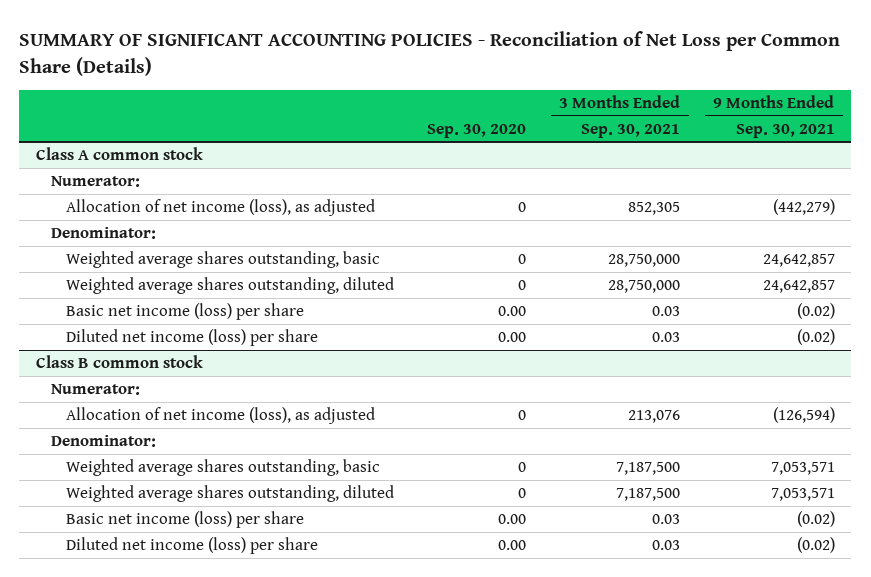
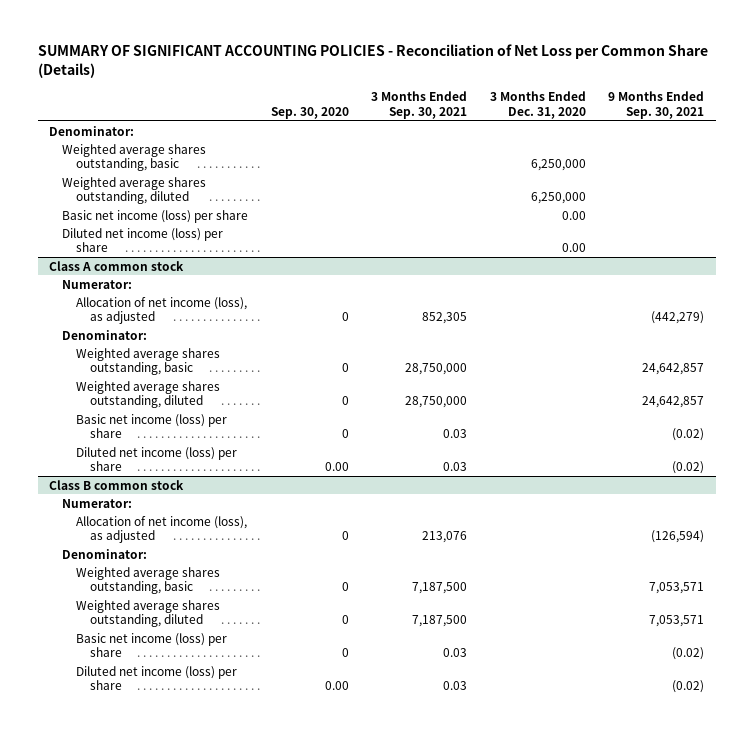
none -> [489,91,586,119] 3 Months Ended Dec. 31, 2020
none -> [48,125,134,136] Denominator:
none -> [62,143,207,172] Weighted average shares outstanding, basic
none -> [62,176,207,205] Weighted average shares outstanding, diluted
none -> [62,209,249,223] Basic net income (loss) per share
none -> [62,227,224,253] Diluted net income (loss) per share
[498,306,527,317] 0.00 -> [341,429,349,439] 0
[498,514,527,525] 0.00 -> [341,648,349,658] 0

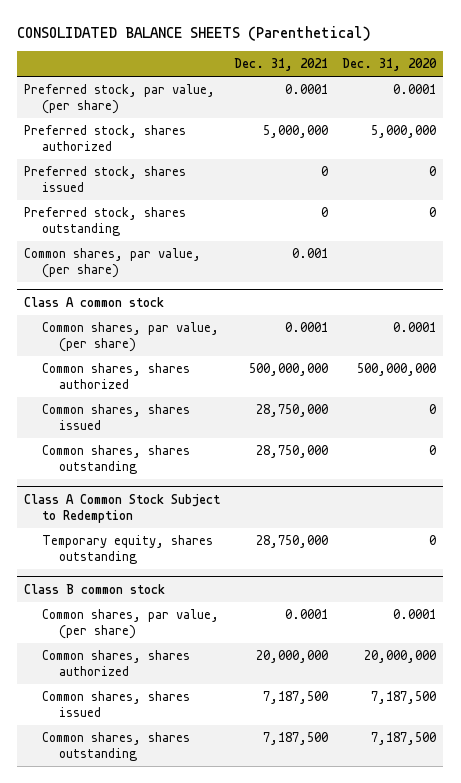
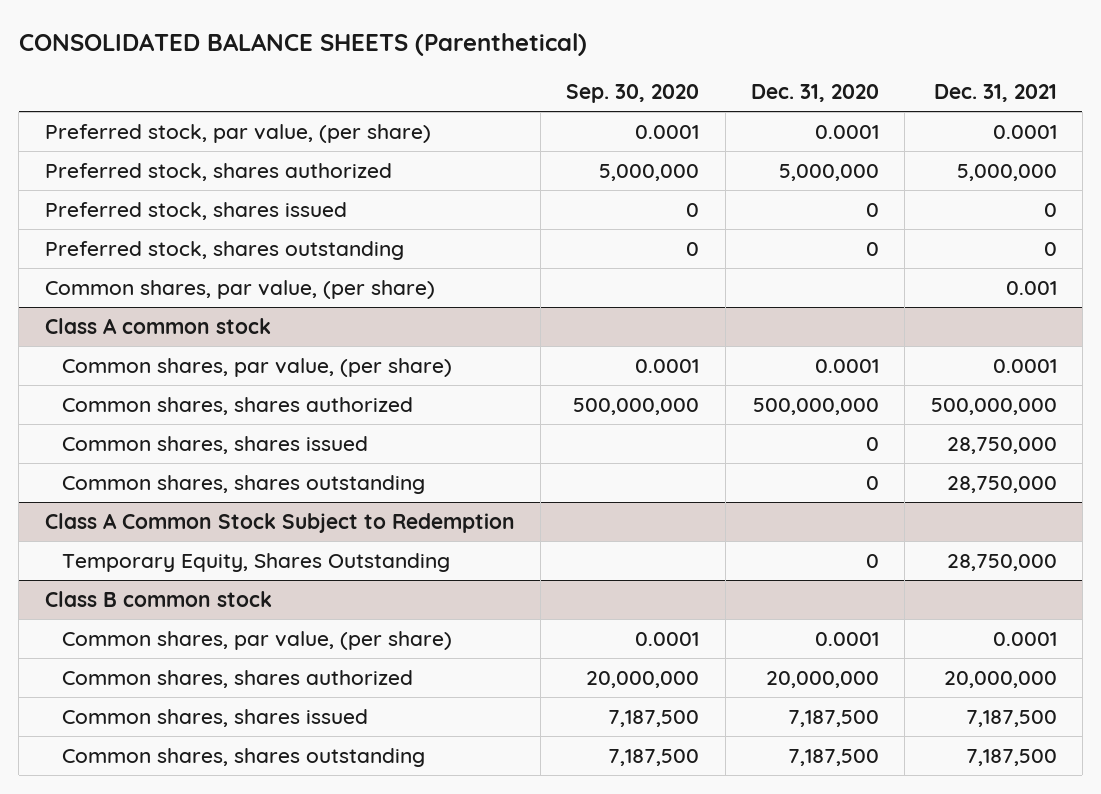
none -> [566,84,700,104] Sep. 30, 2020
[41,535,213,564] Temporary equity, shares outstanding -> [61,552,450,572] Temporary Equity, Shares Outstanding

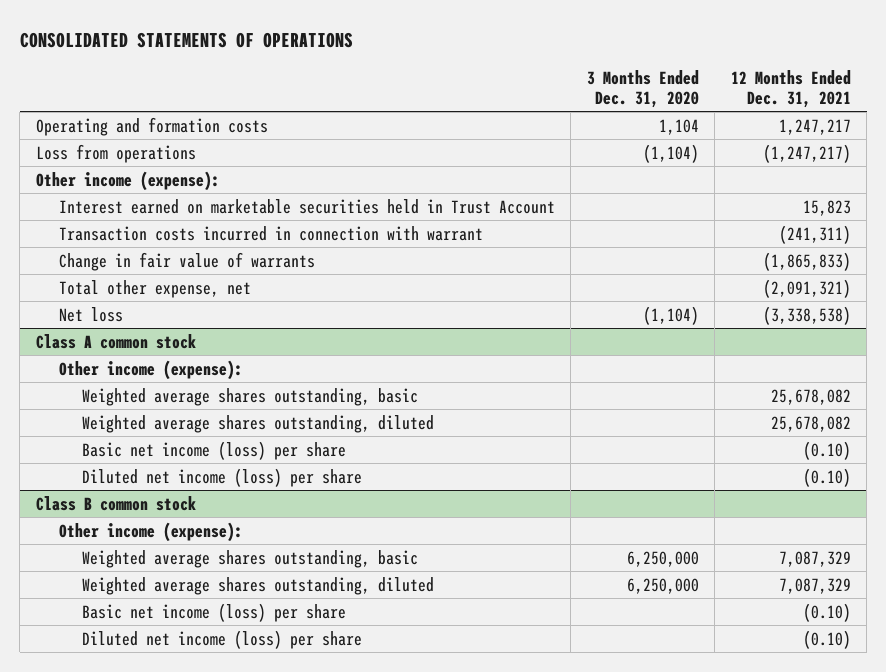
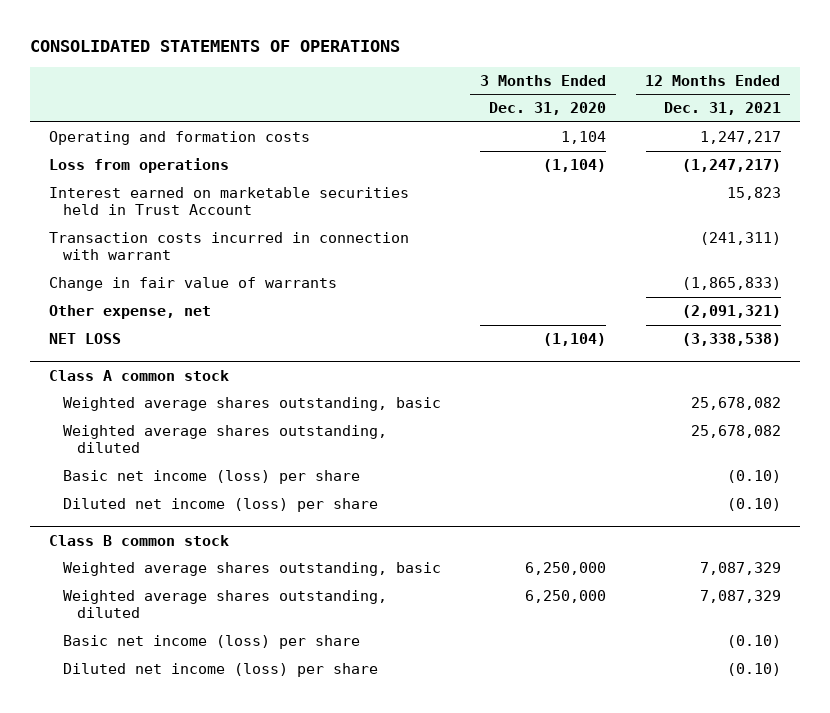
[35,170,220,191] Other income (expense): -> none
[58,279,251,298] Total other expense, net -> [49,305,212,320] Other expense, net
[58,306,123,322] Net loss -> [49,333,122,345] NET LOSS
[58,359,243,380] Other income (expense): -> none
[58,521,243,542] Other income (expense): -> none

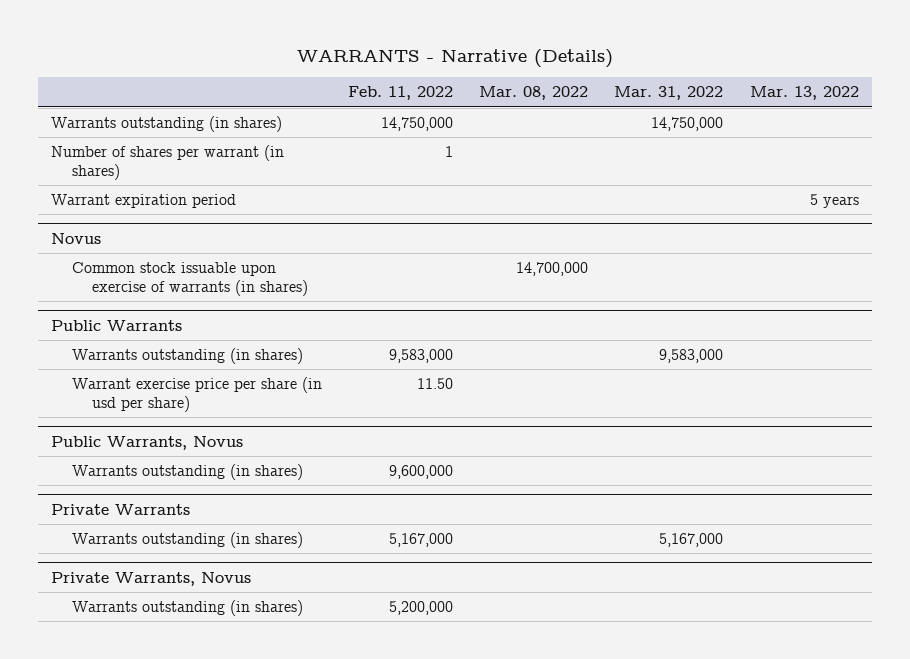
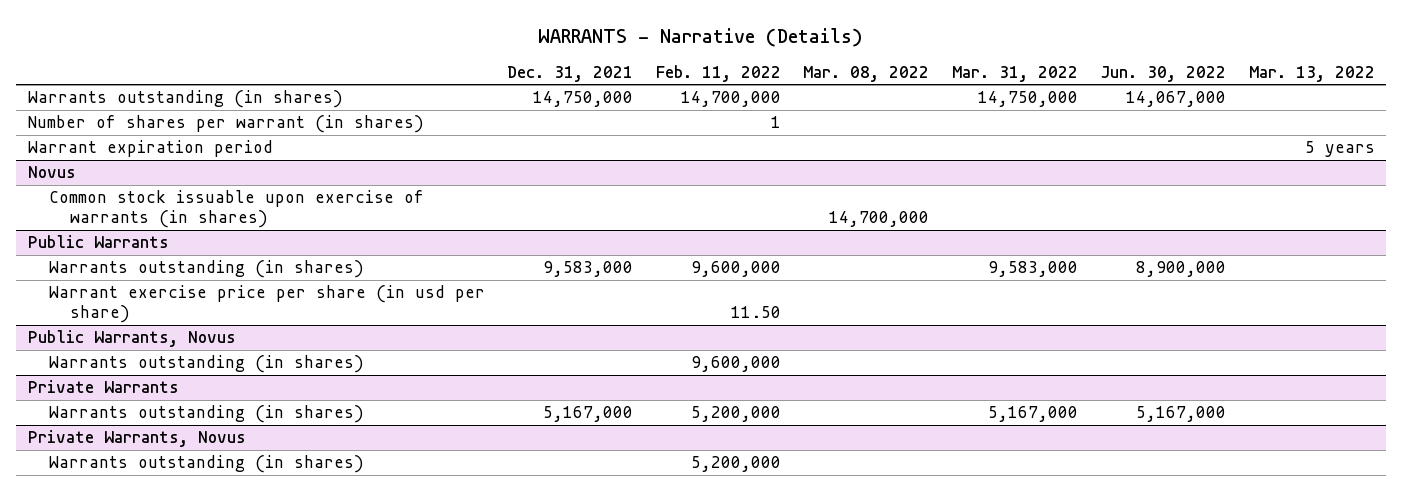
none -> [507,65,634,82] Dec. 31, 2021
none -> [1100,65,1227,82] Jun. 30, 2022
[380,117,453,132] 14,750,000 -> [680,91,781,108] 14,700,000
[388,349,453,364] 9,583,000 -> [690,261,781,278] 9,600,000
[388,533,453,548] 5,167,000 -> [690,406,781,423] 5,200,000

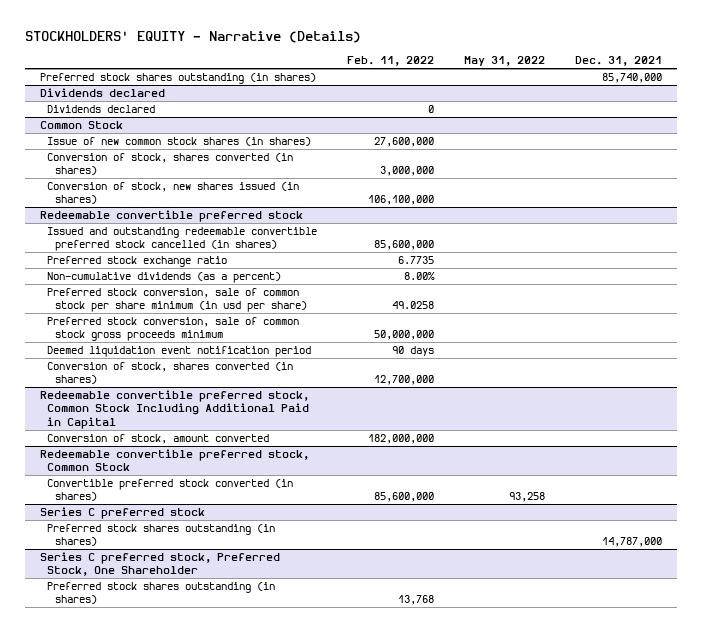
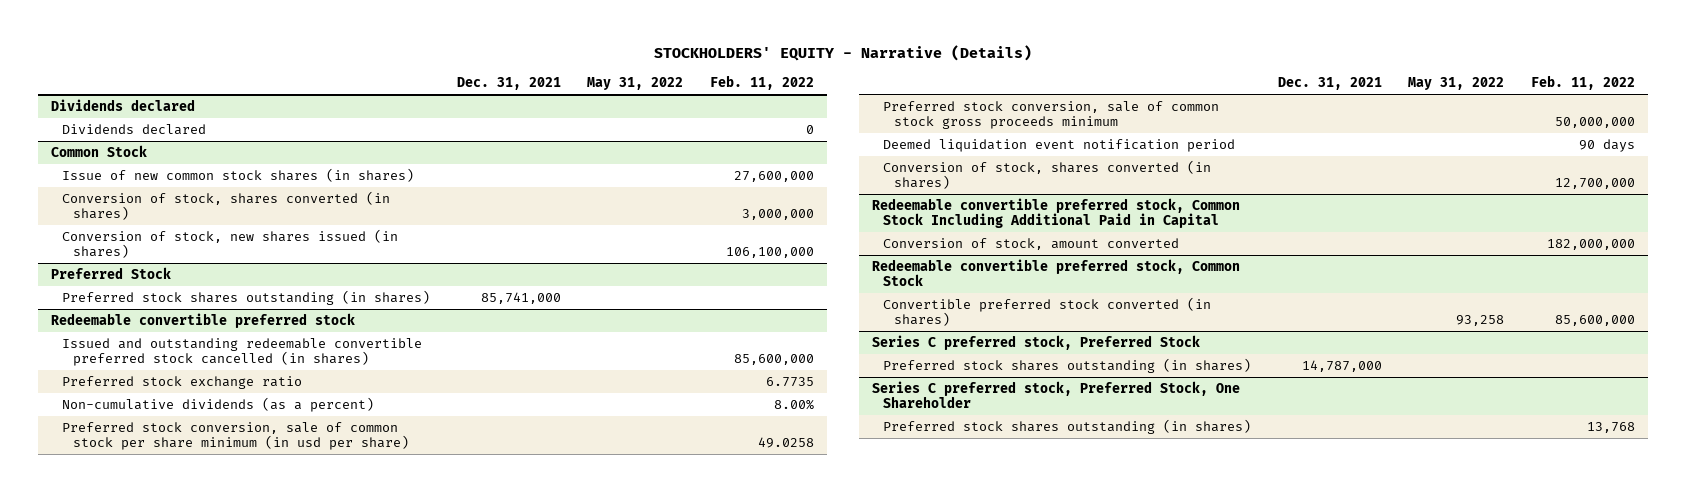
[39,73,316,85] Preferred stock shares outstanding (in shares) -> none
none -> [51,267,172,280] Preferred Stock
none -> [62,290,431,306] Preferred stock shares outstanding (in shares)
[39,507,205,520] Series C preferred stock -> [872,335,1201,351] Series C preferred stock, Preferred Stock

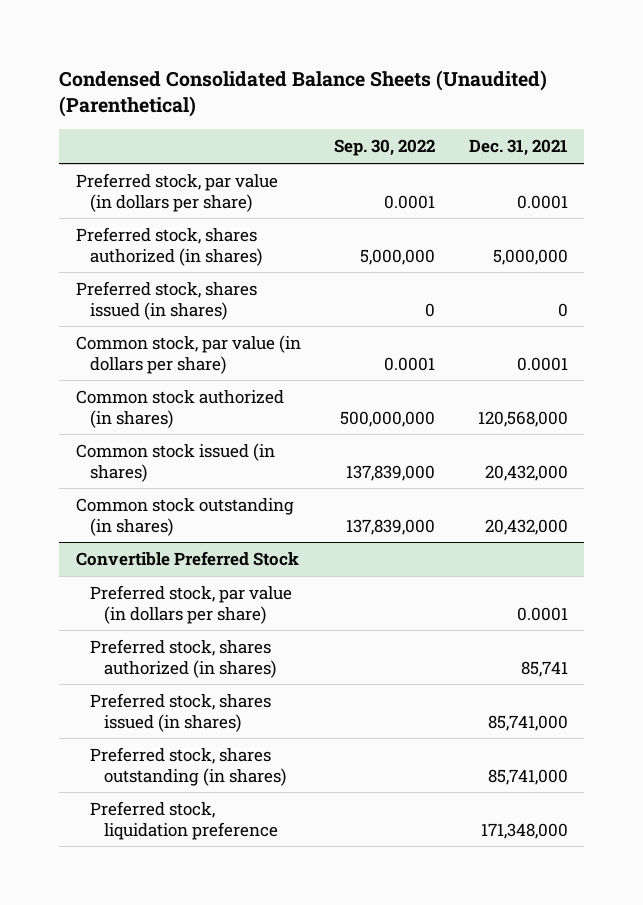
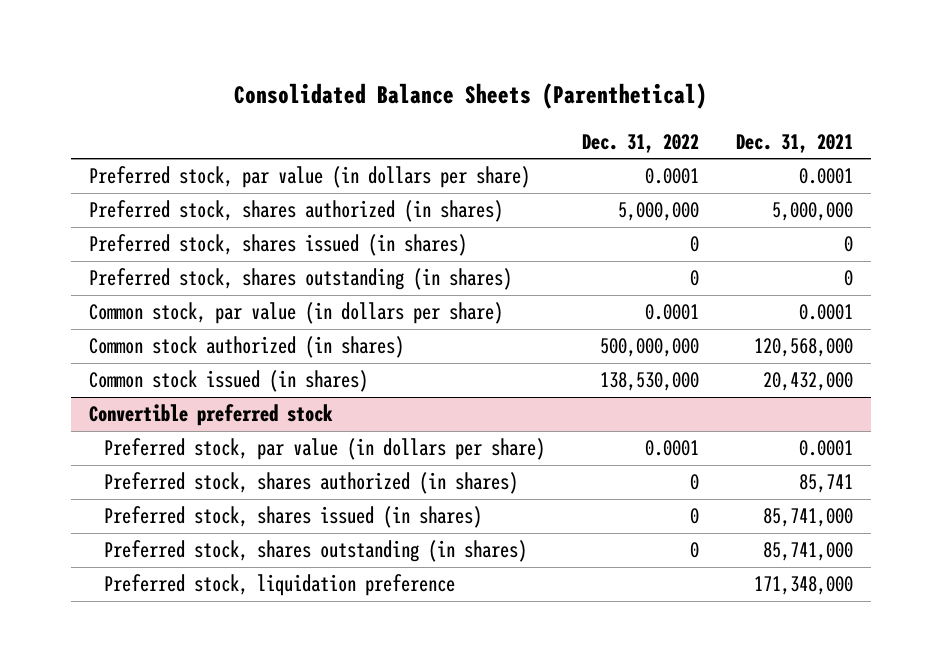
[59,69,548,118] Condensed Consolidated Balance Sheets (Unaudited) (Parenthetical) -> [234,83,708,110] Consolidated Balance Sheets (Parenthetical)
[334,139,436,157] Sep. 30, 2022 -> none
none -> [582,133,700,153] Dec. 31, 2022
none -> [89,268,513,291] Preferred stock, shares outstanding (in shares)
[75,498,294,536] Common stock outstanding (in shares) -> none
[75,551,299,567] Convertible Preferred Stock -> [89,404,334,427] Convertible preferred stock

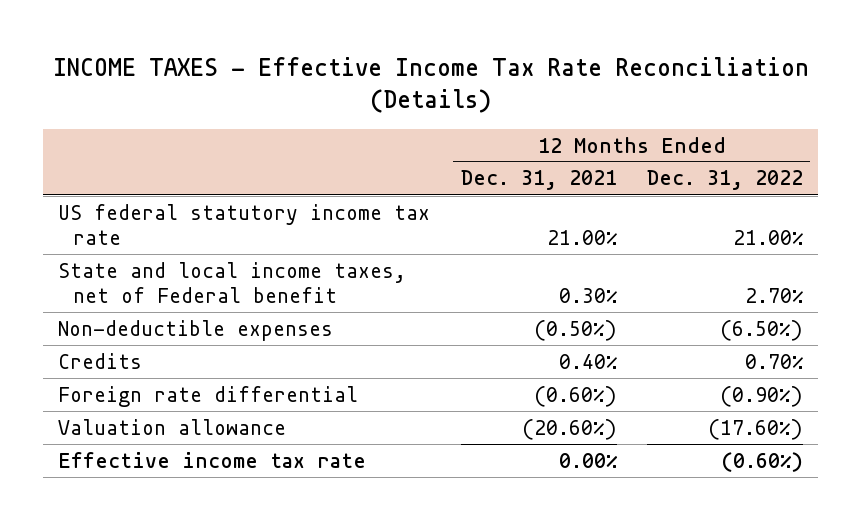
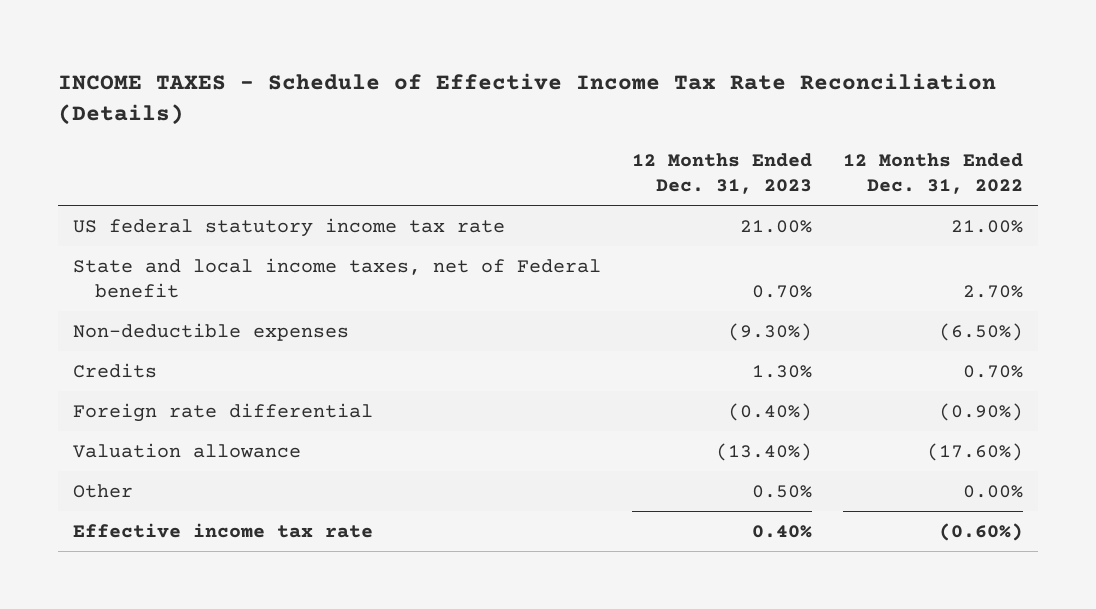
[52,56,809,114] INCOME TAXES - Effective Income Tax Rate Reconciliation (Details) -> [57,73,996,126] INCOME TAXES - Schedule of Effective Income Tax Rate Reconciliation (Details)
[460,170,617,191] Dec. 31, 2021 -> none
none -> [631,153,812,195] 12 Months Ended Dec. 31, 2023
none -> [73,483,134,498] Other

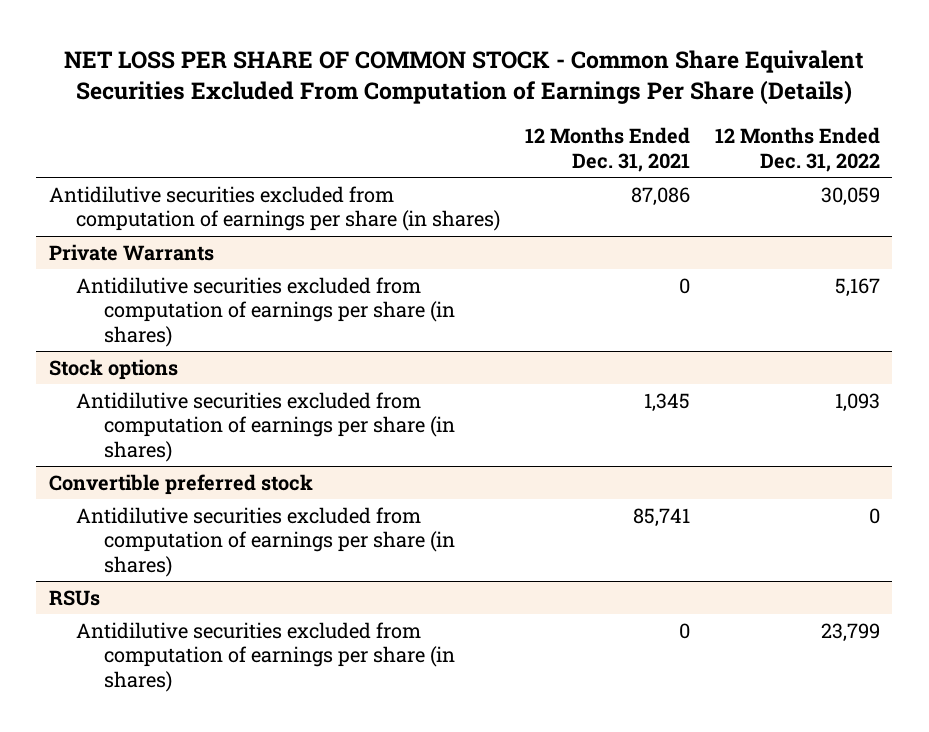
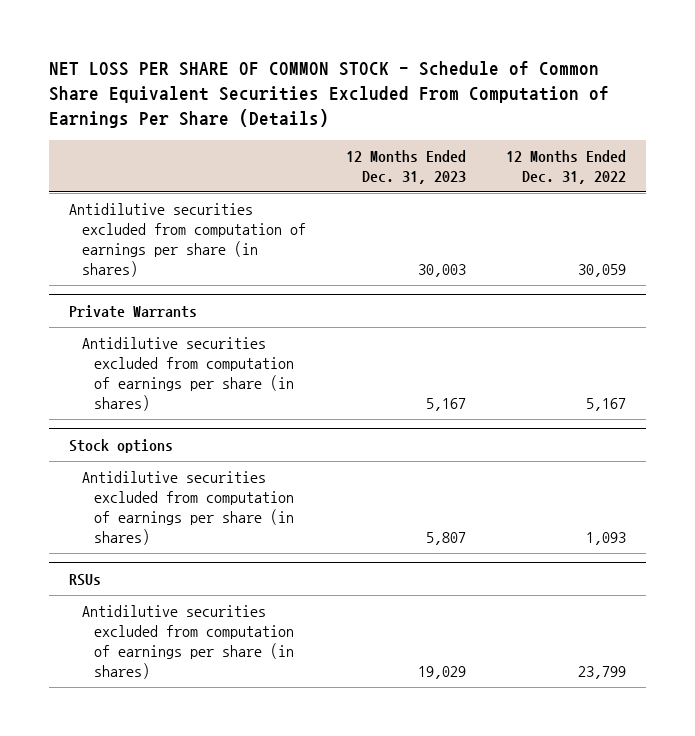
[64,49,865,106] NET LOSS PER SHARE OF COMMON STOCK - Common Share Equivalent Securities Excluded From Computation of Earnings Per Share (Details) -> [49,60,610,128] NET LOSS PER SHARE OF COMMON STOCK - Schedule of Common Share Equivalent Securities Excluded From Computation of Earnings Per Share (Details)
[525,127,691,172] 12 Months Ended Dec. 31, 2021 -> none
none -> [345,149,466,184] 12 Months Ended Dec. 31, 2023
[48,473,313,495] Convertible preferred stock -> none
[76,506,456,578] Antidilutive securities excluded from computation of earnings per share (in shares) -> none

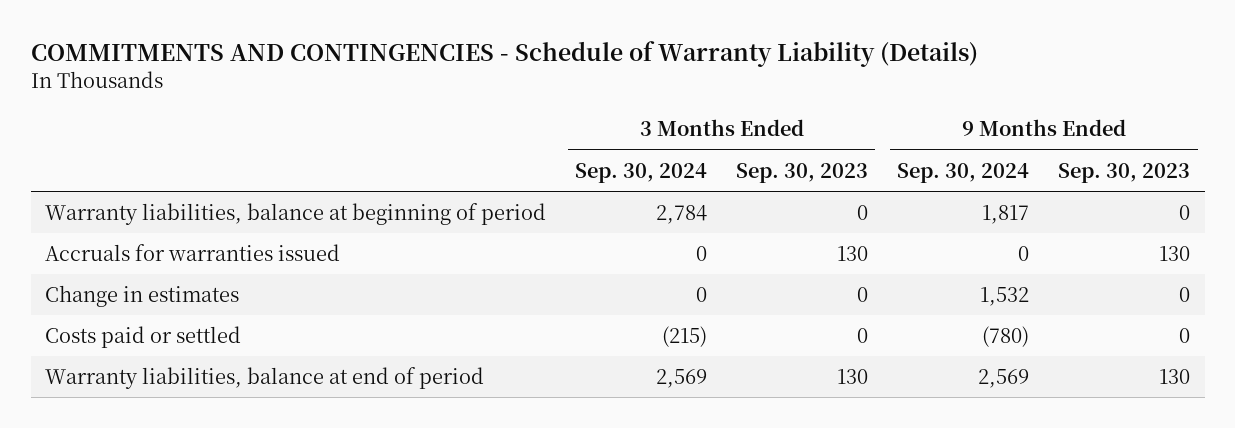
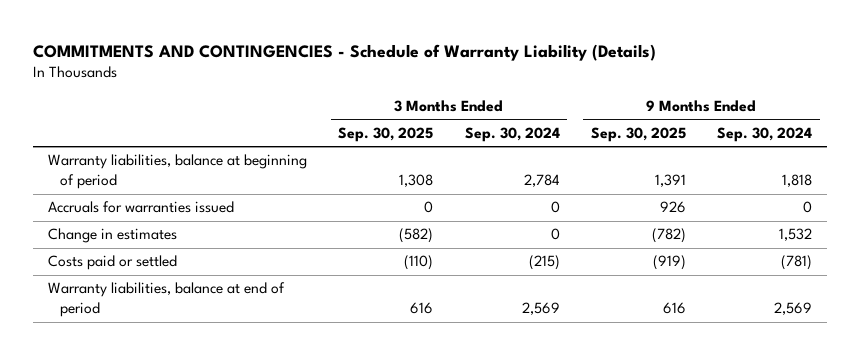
[736,162,869,183] Sep. 30, 2023 -> none
[1058,162,1191,183] Sep. 30, 2023 -> none
none -> [338,126,434,142] Sep. 30, 2025
none -> [590,126,686,142] Sep. 30, 2025
[982,204,1030,224] 1,817 -> [781,174,812,188] 1,818
[982,325,1030,347] (780) -> [780,255,812,271] (781)

